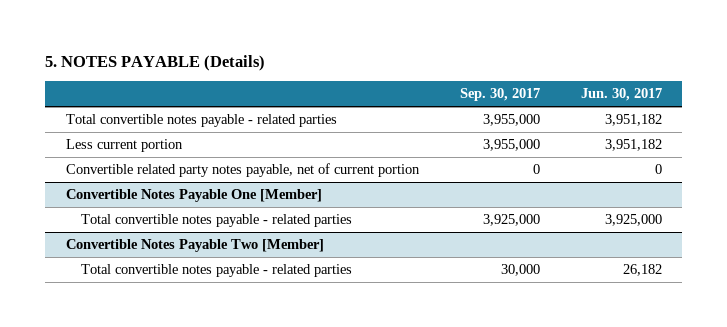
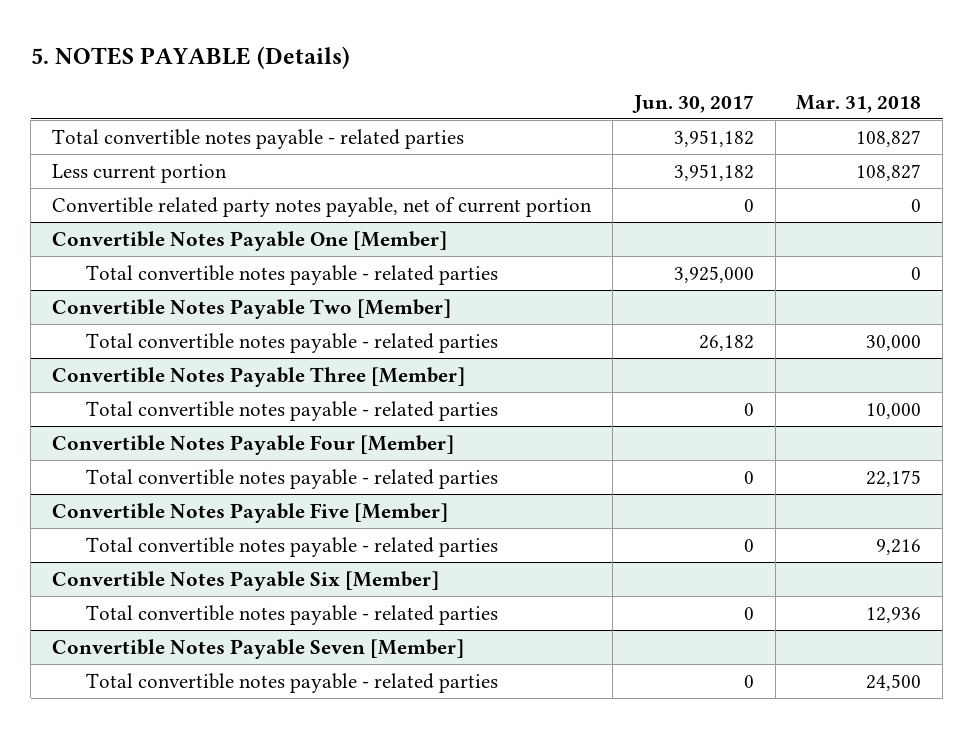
[459,88,540,102] Sep. 30, 2017 -> none
none -> [796,94,922,113] Mar. 31, 2018
none -> [52,367,466,388] Convertible Notes Payable Three [Member]
none -> [85,401,498,422] Total convertible notes payable - related parties
none -> [52,435,455,456] Convertible Notes Payable Four [Member]
none -> [85,469,498,490] Total convertible notes payable - related parties
none -> [52,503,449,524] Convertible Notes Payable Five [Member]
none -> [85,537,498,558] Total convertible notes payable - related parties
none -> [52,571,440,592] Convertible Notes Payable Six [Member]
none -> [85,605,498,626] Total convertible notes payable - related parties
none -> [52,639,465,660] Convertible Notes Payable Seven [Member]
none -> [85,673,498,694] Total convertible notes payable - related parties

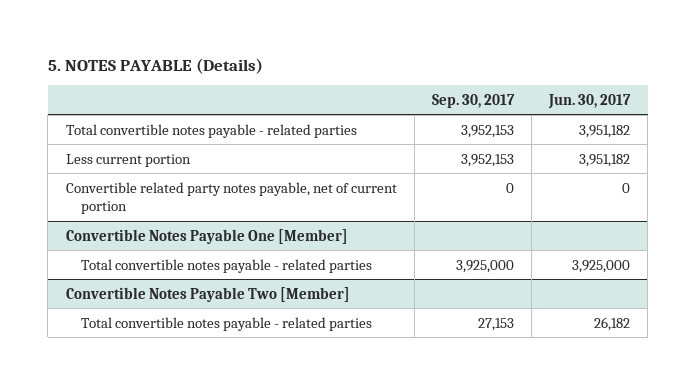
[796,94,922,113] Mar. 31, 2018 -> none
none -> [431,93,515,108] Sep. 30, 2017
[52,367,466,388] Convertible Notes Payable Three [Member] -> none
[85,401,498,422] Total convertible notes payable - related parties -> none
[52,435,455,456] Convertible Notes Payable Four [Member] -> none
[85,469,498,490] Total convertible notes payable - related parties -> none
[52,503,449,524] Convertible Notes Payable Five [Member] -> none
[85,537,498,558] Total convertible notes payable - related parties -> none
[52,571,440,592] Convertible Notes Payable Six [Member] -> none
[85,605,498,626] Total convertible notes payable - related parties -> none
[52,639,465,660] Convertible Notes Payable Seven [Member] -> none
[85,673,498,694] Total convertible notes payable - related parties -> none

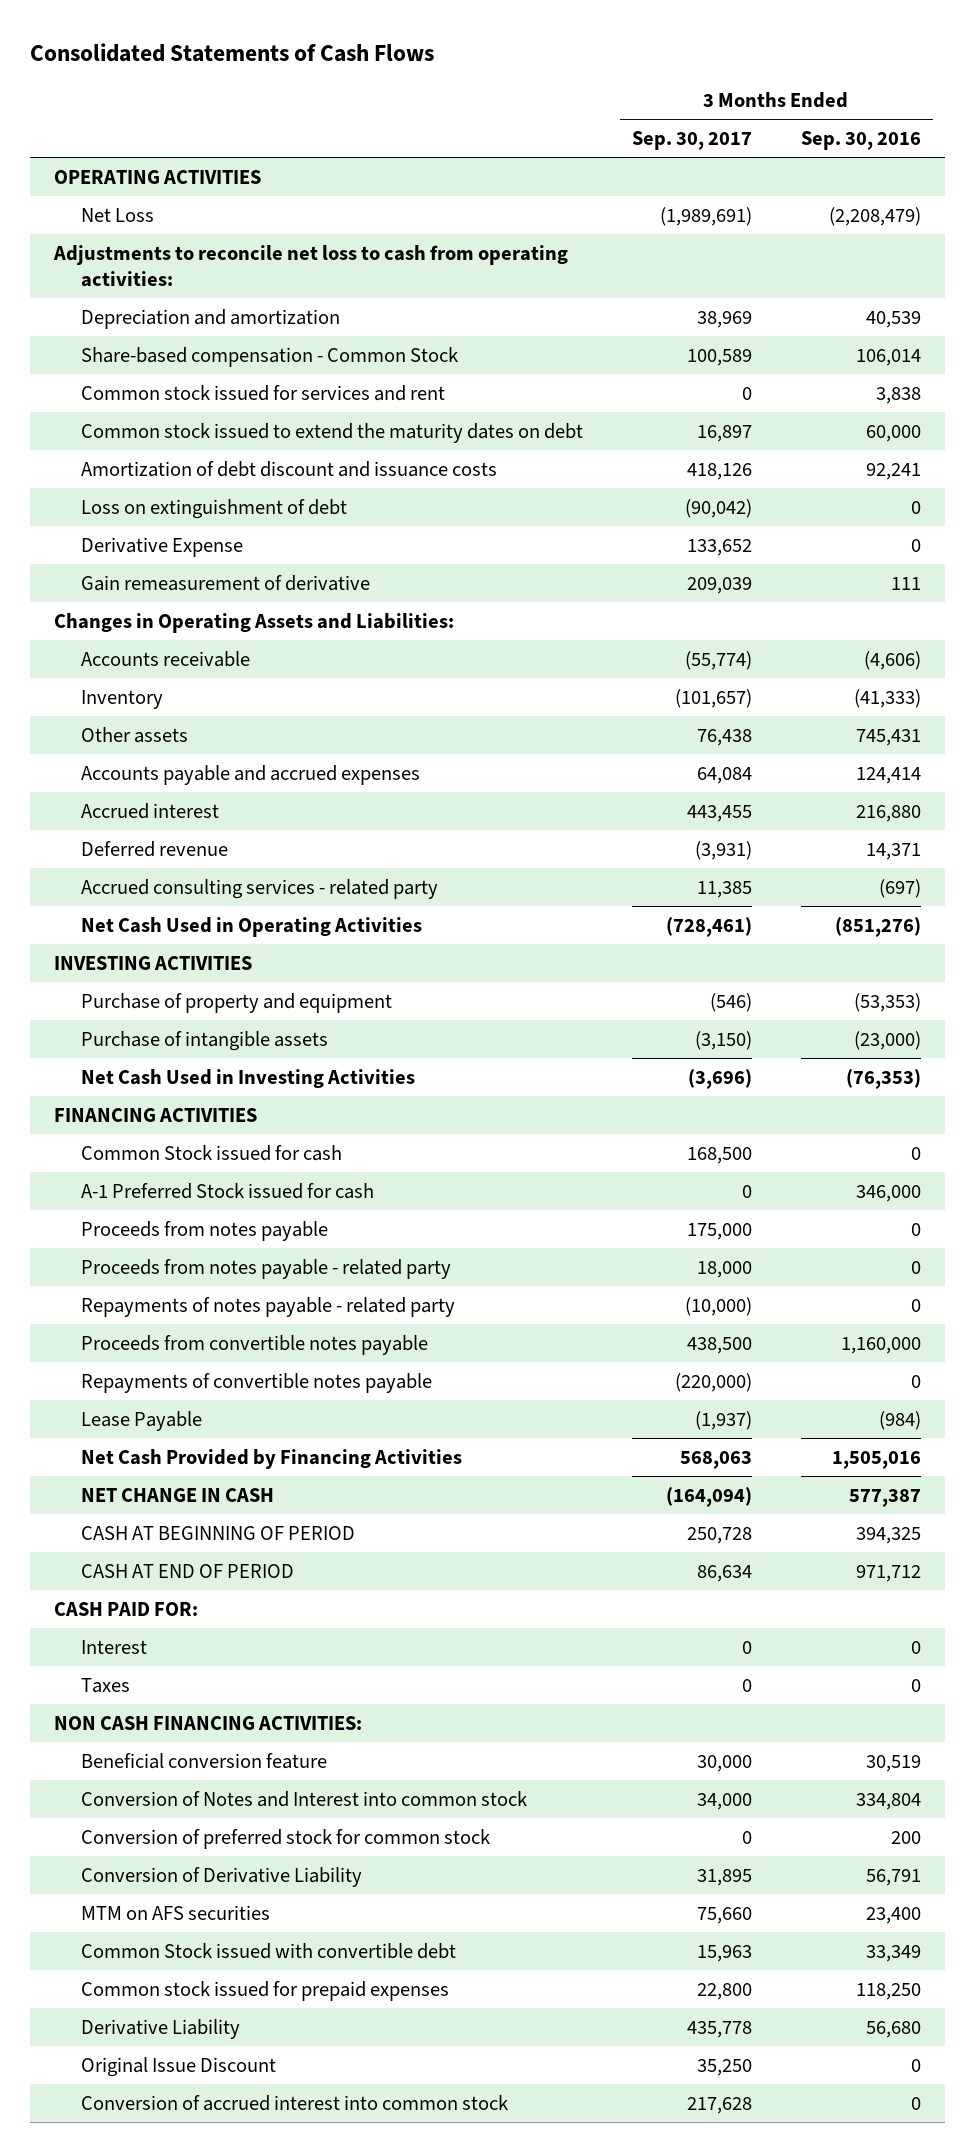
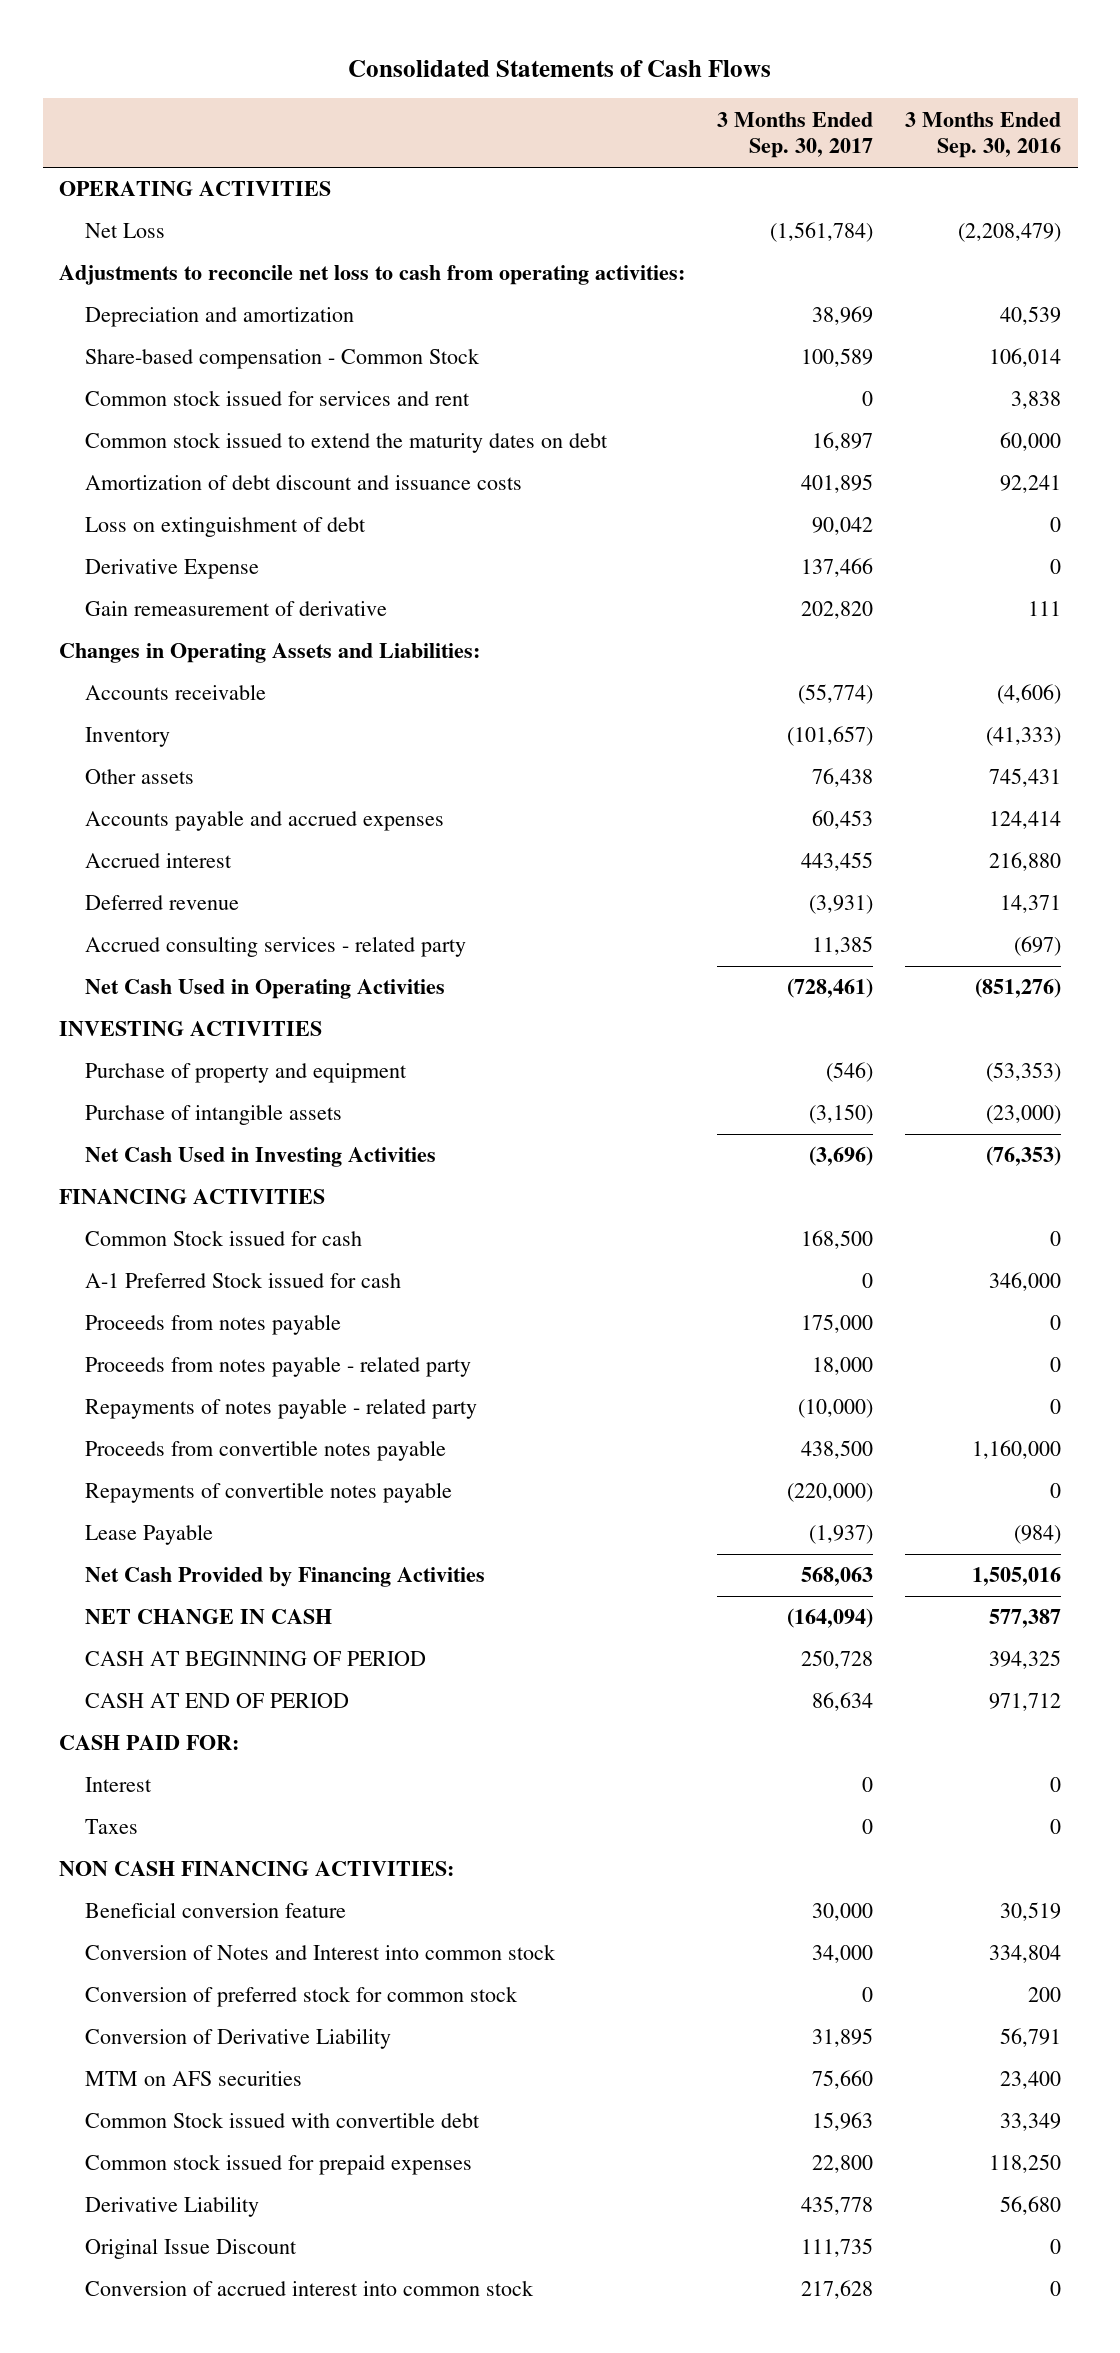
[659,206,752,226] (1,989,691) -> [770,222,874,243] (1,561,784)
[686,462,752,480] 418,126 -> [801,474,874,494] 401,895
[684,498,752,518] (90,042) -> [812,517,874,536] 90,042
[686,538,752,556] 133,652 -> [801,558,874,578] 137,466
[686,576,752,594] 209,039 -> [801,601,874,620] 202,820
[696,766,752,784] 64,084 -> [812,810,874,830] 60,453
[696,2058,752,2076] 35,250 -> [801,2238,874,2258] 111,735

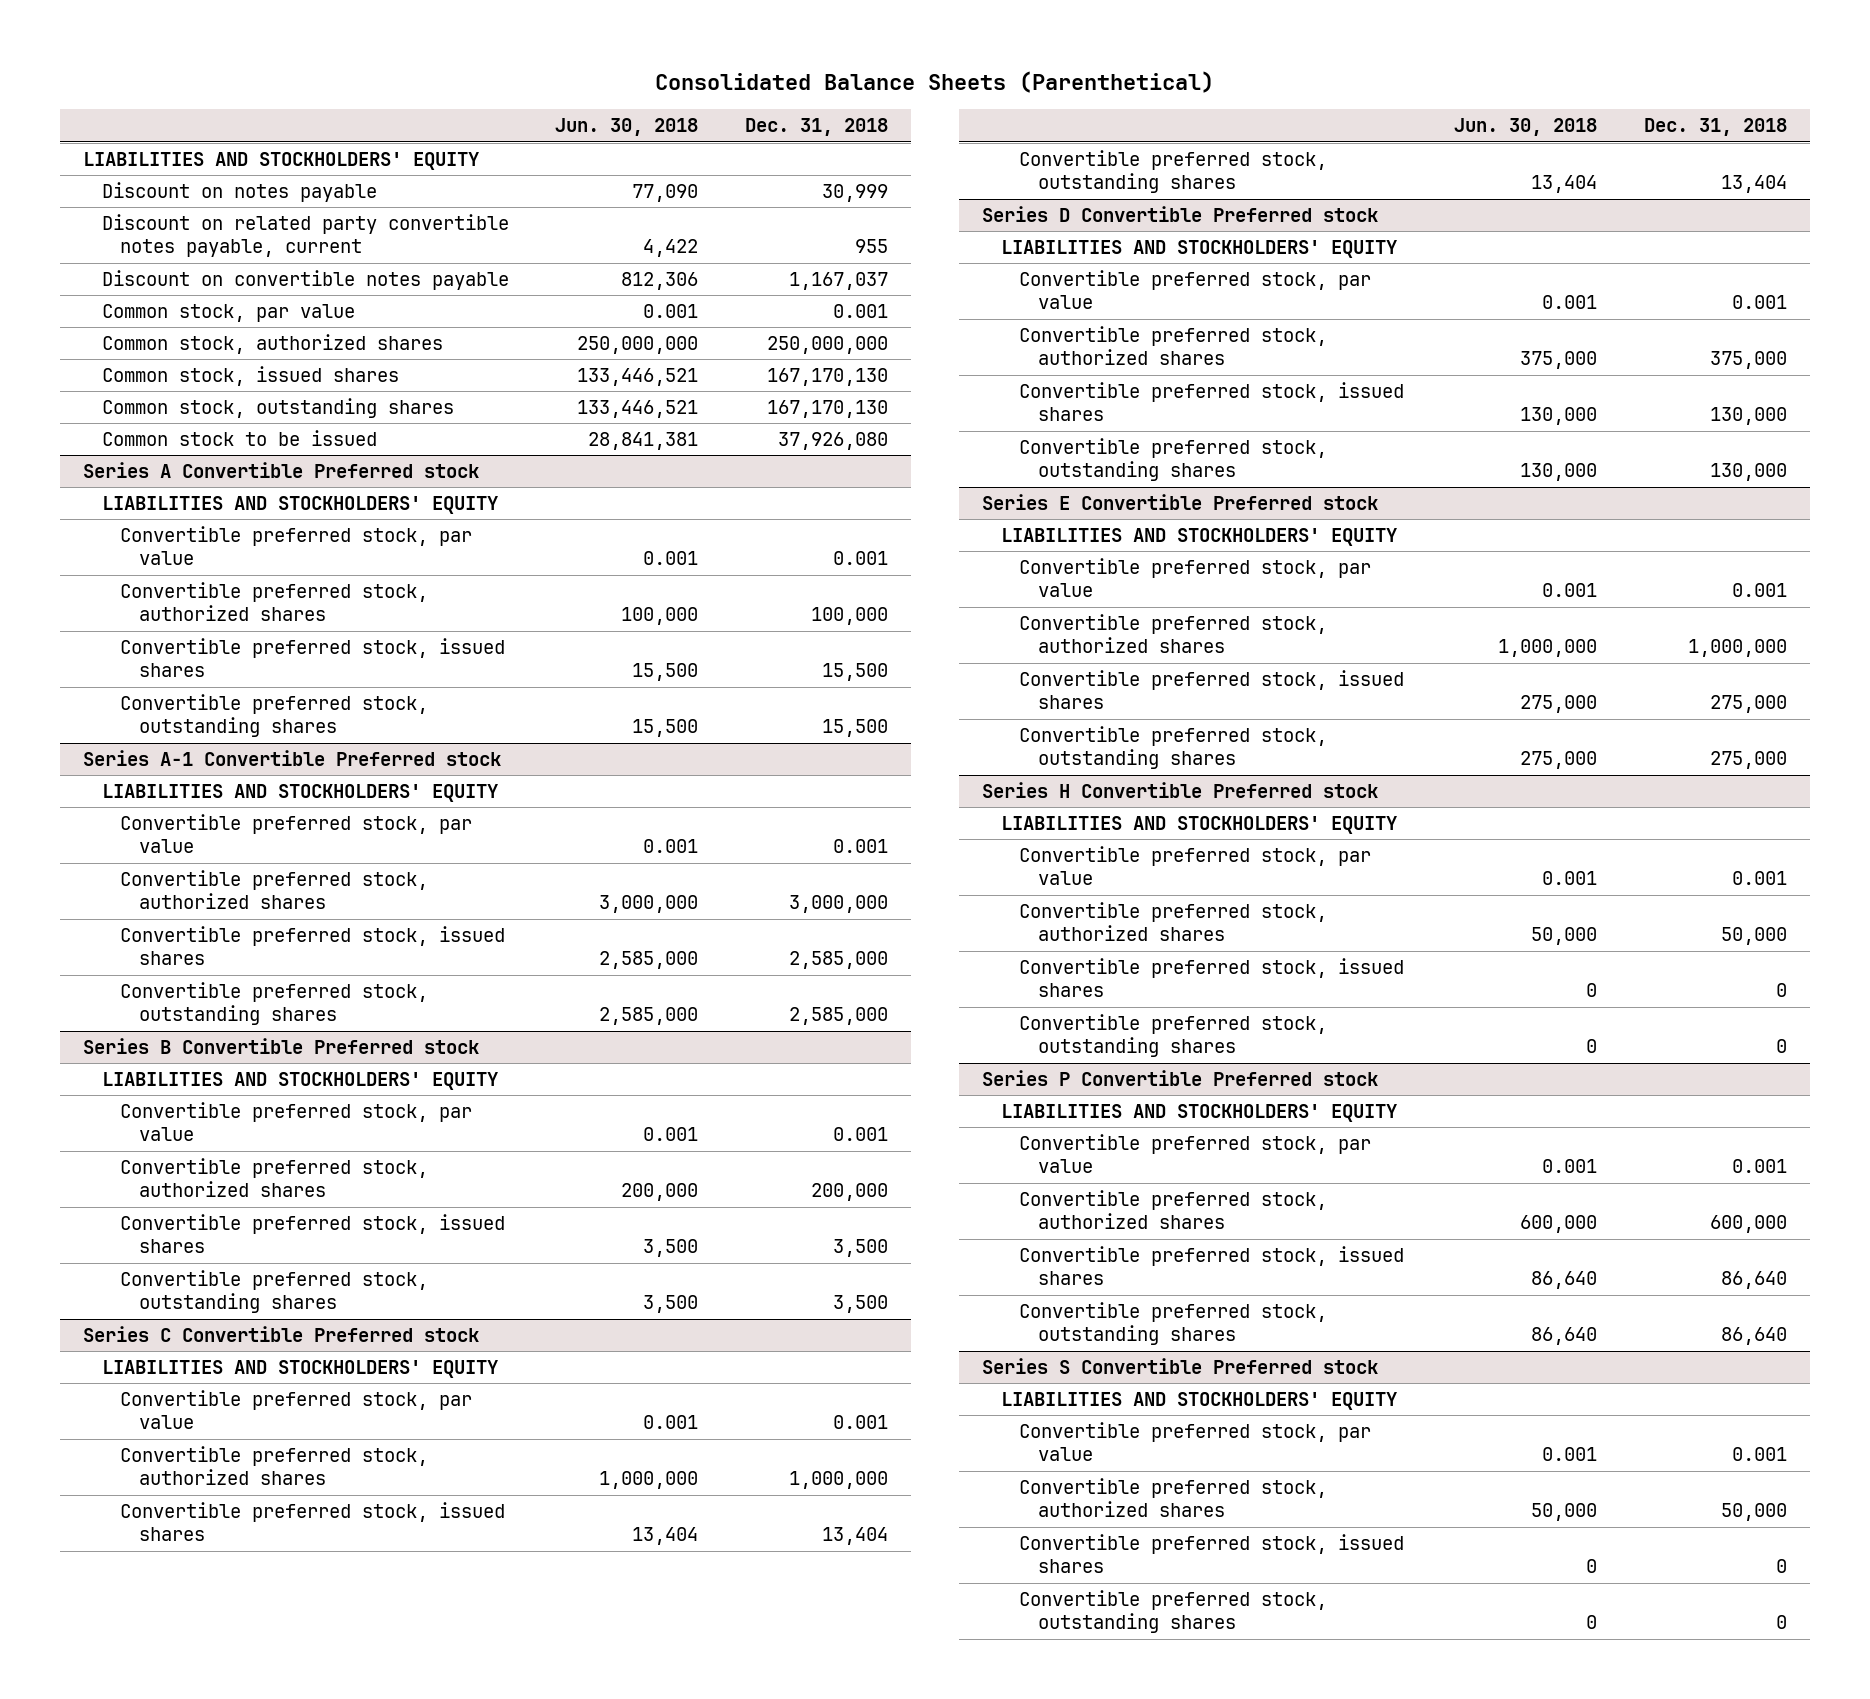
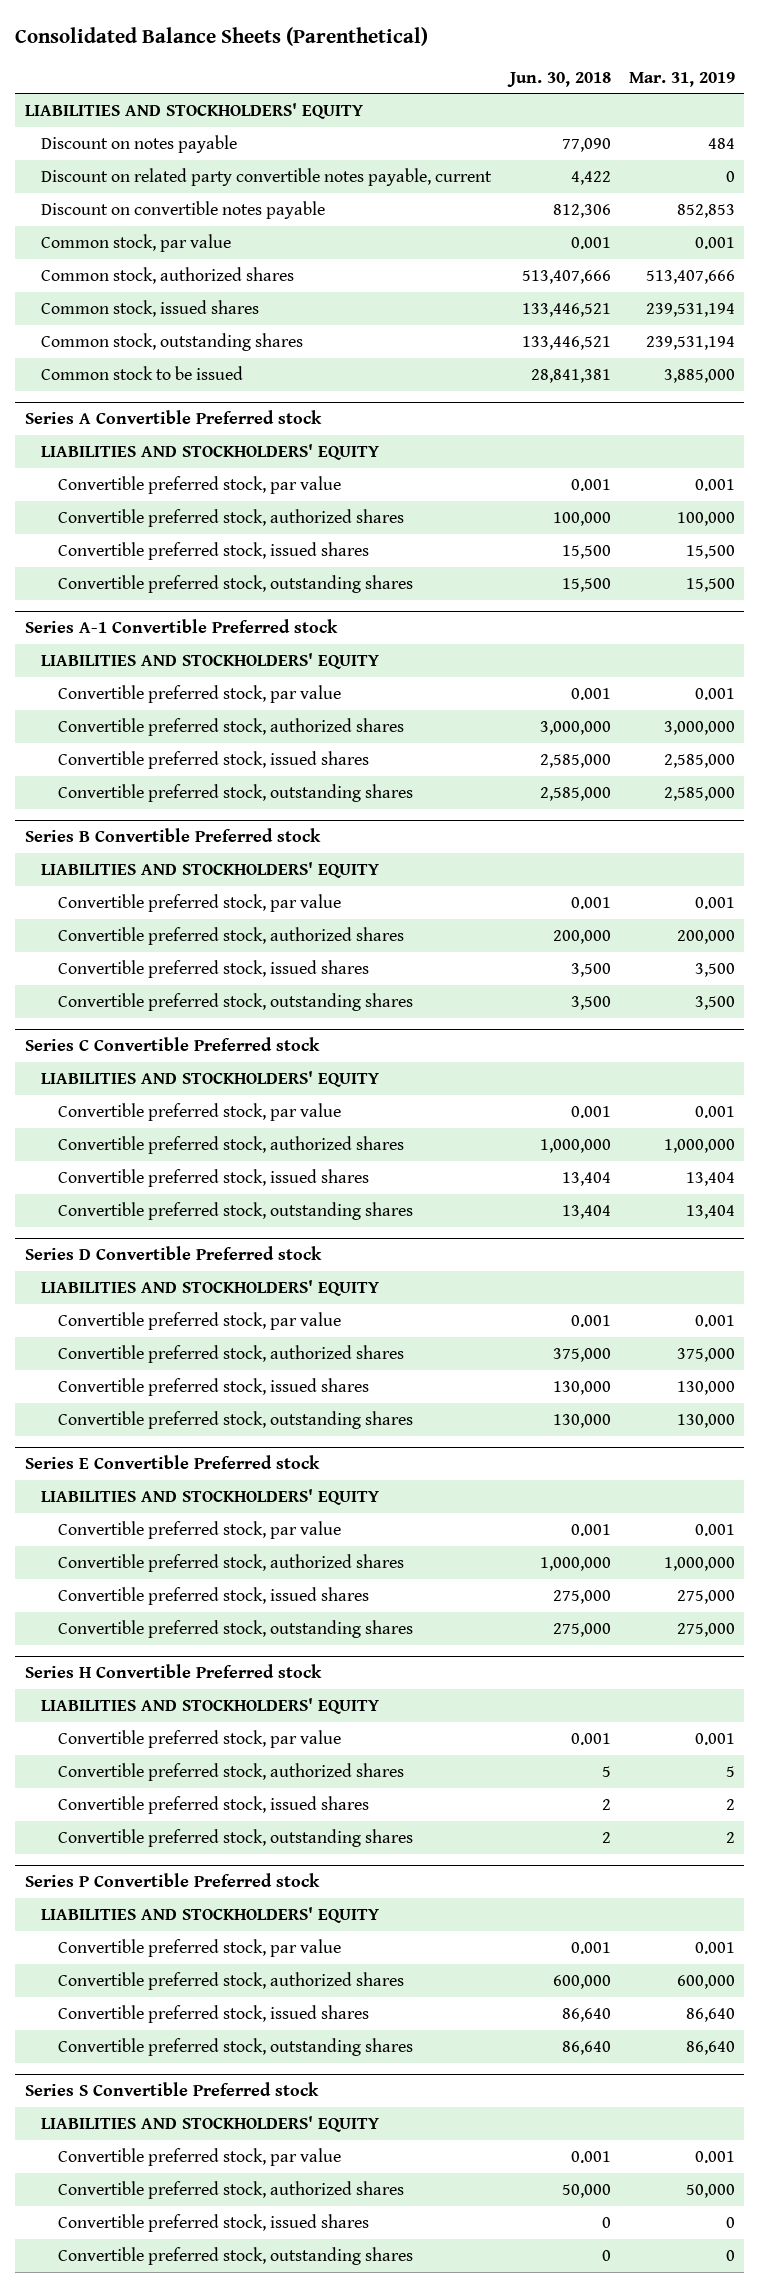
[744,118,888,137] Dec. 31, 2018 -> none
none -> [628,71,735,87] Mar. 31, 2019
[577,336,699,355] 250,000,000 -> [521,269,611,284] 513,407,666
[1531,927,1598,946] 50,000 -> [601,1765,611,1777] 5
[1586,983,1598,998] 0 -> [601,1798,611,1810] 2
[1586,1039,1598,1054] 0 -> [601,1831,611,1843] 2

